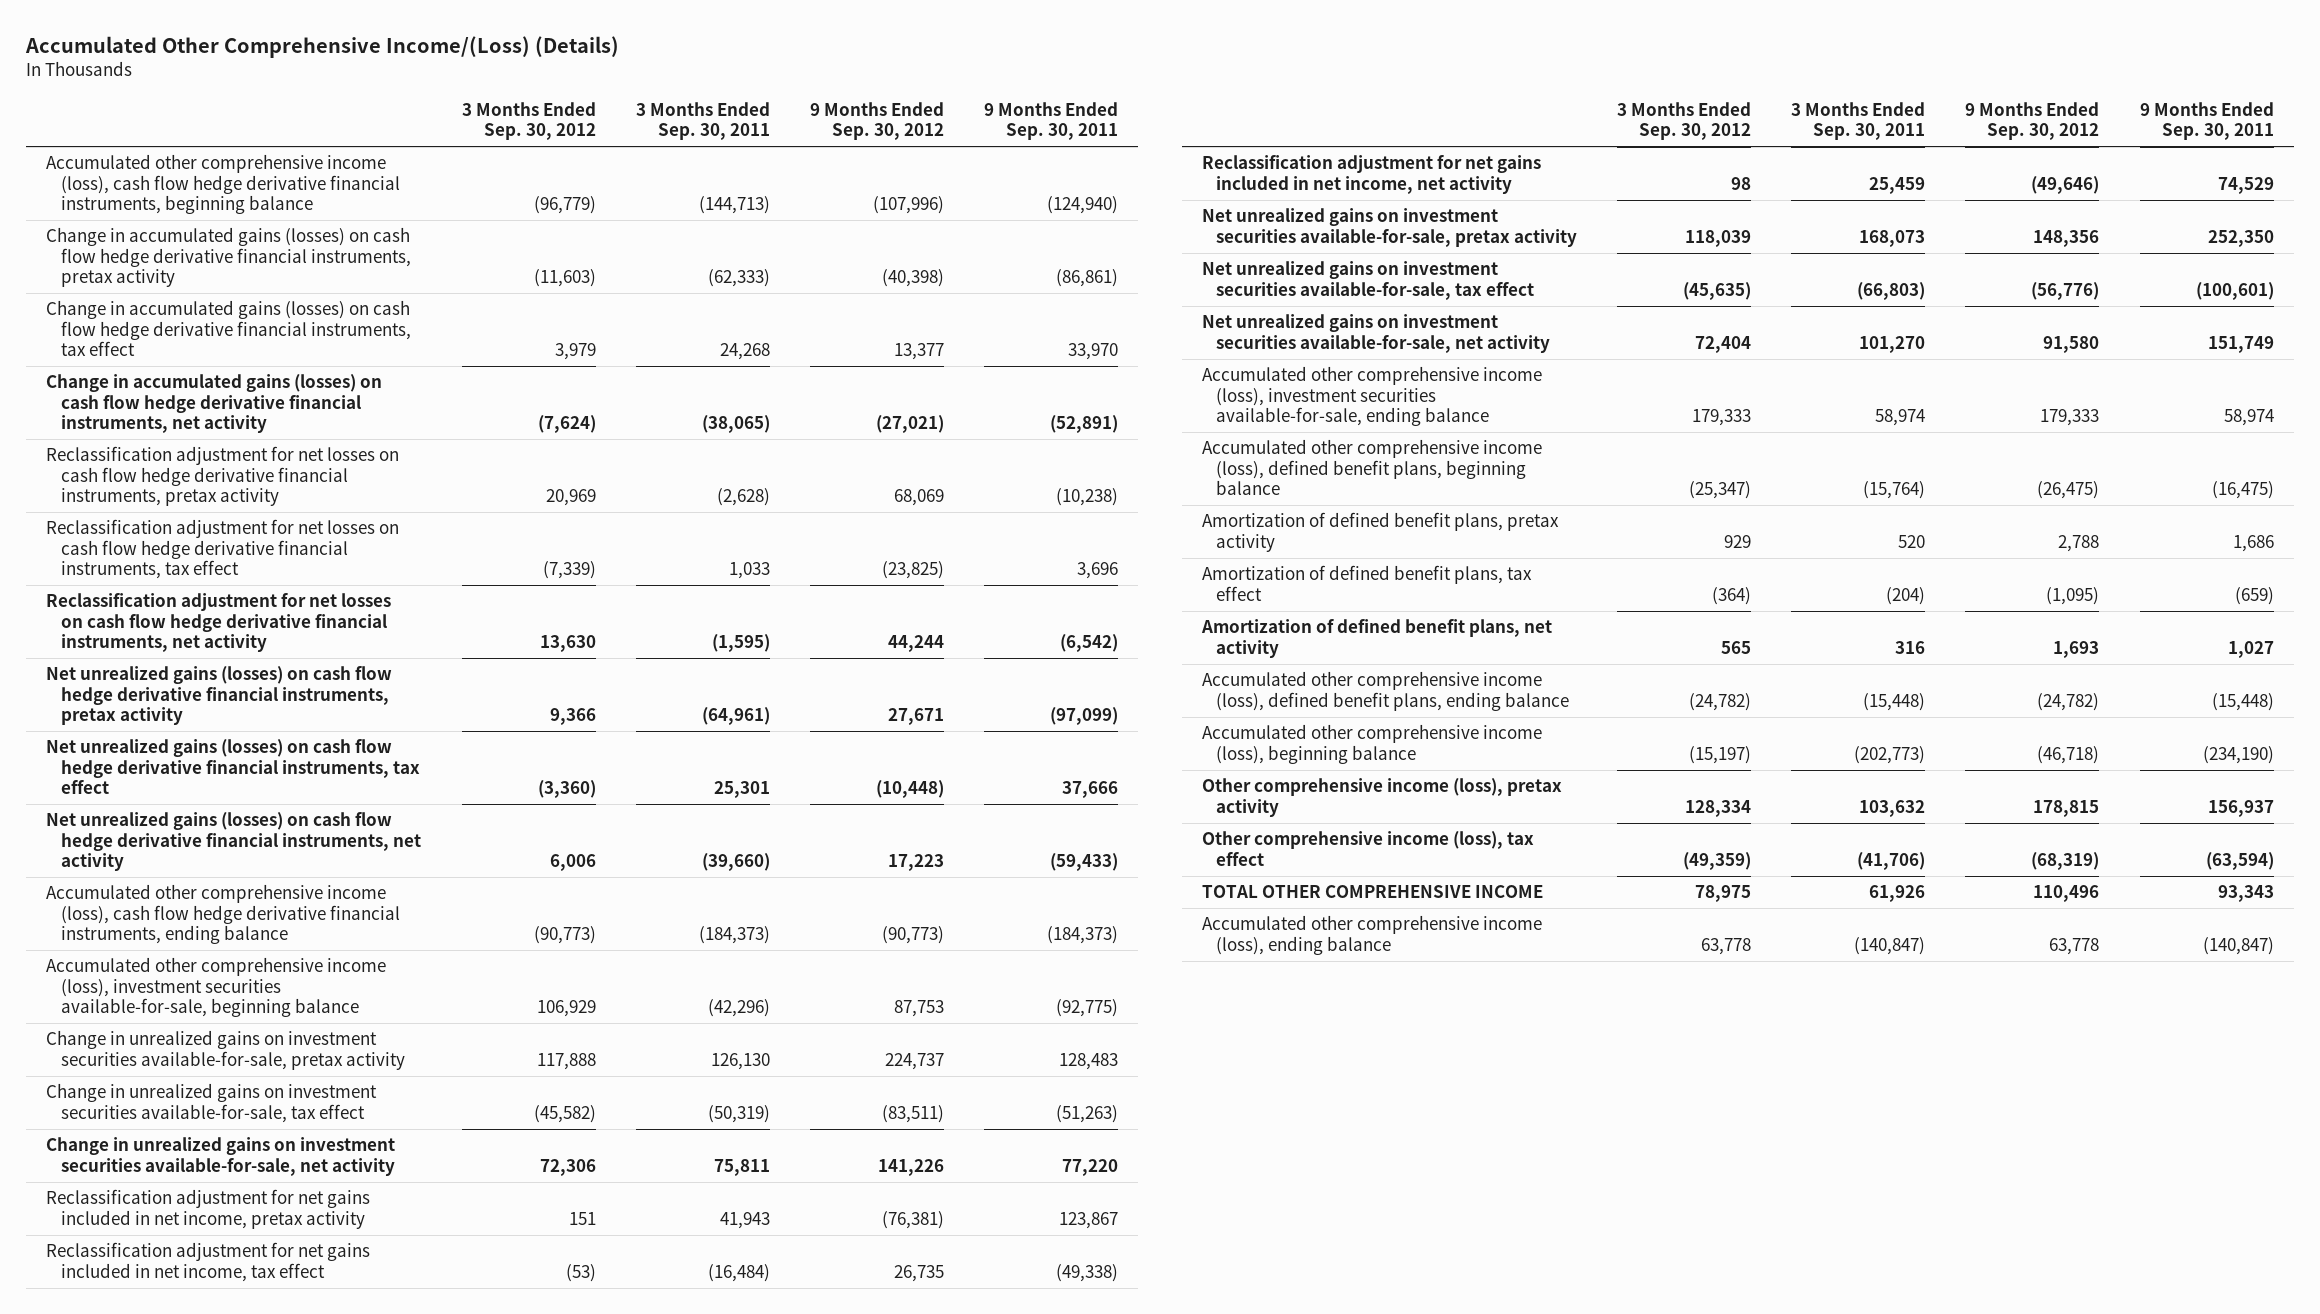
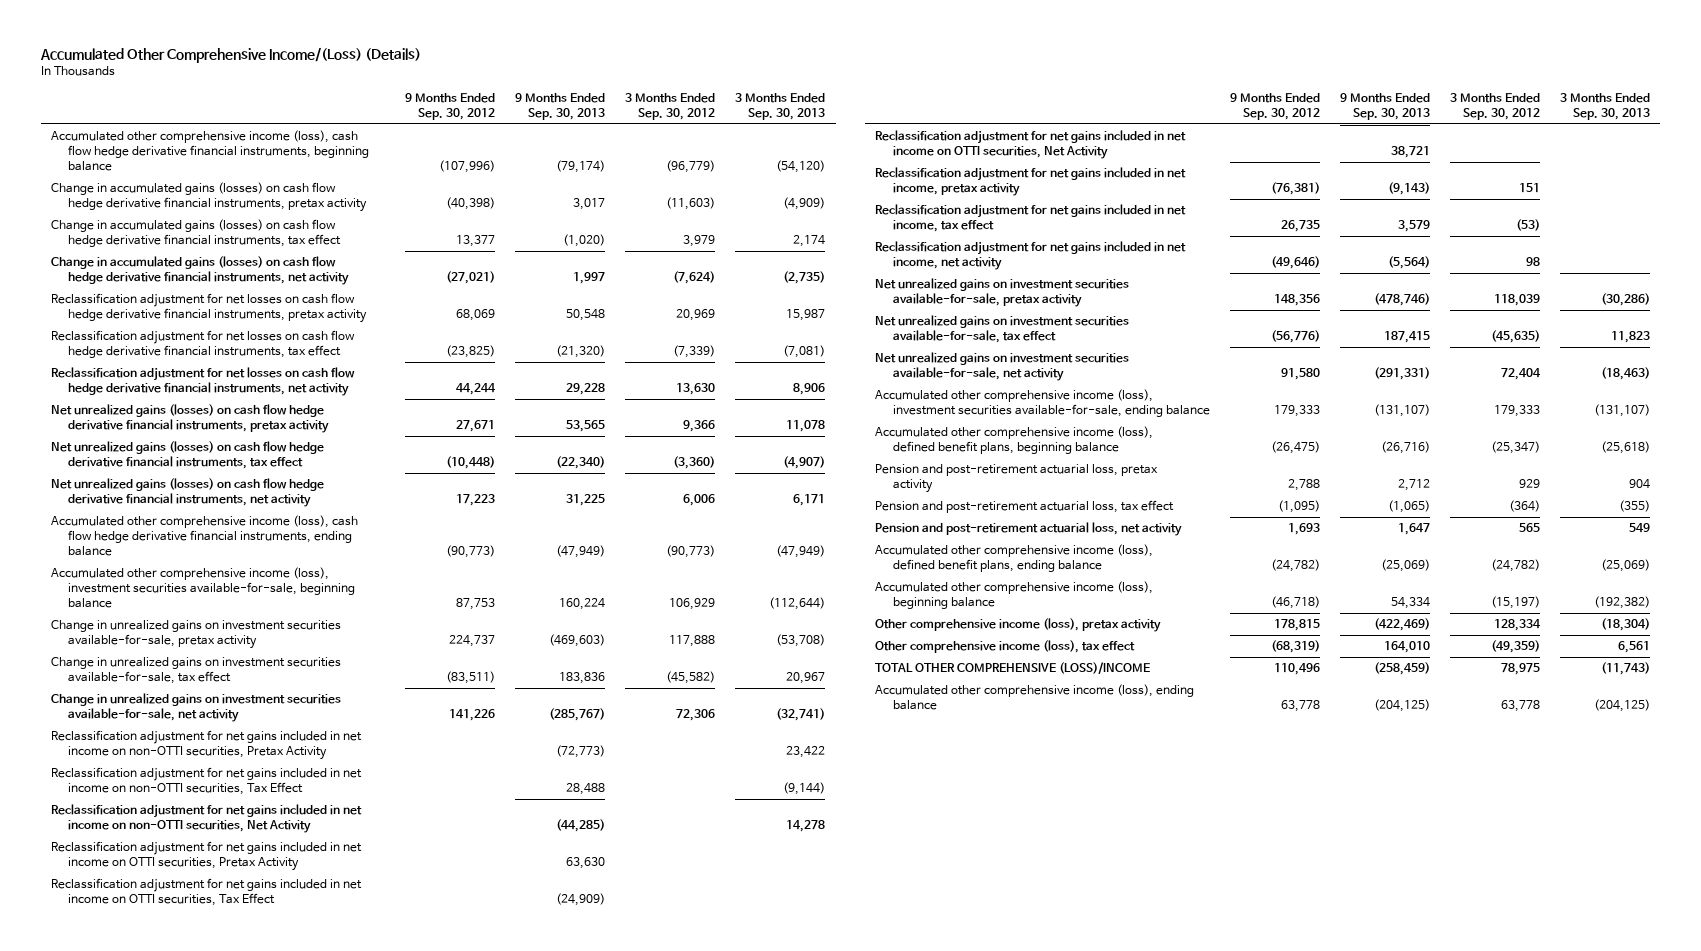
[635,102,770,141] 3 Months Ended Sep. 30, 2011 -> none
[984,102,1119,141] 9 Months Ended Sep. 30, 2011 -> none
none -> [515,93,606,120] 9 Months Ended Sep. 30, 2013
none -> [735,93,826,120] 3 Months Ended Sep. 30, 2013
none -> [50,730,362,761] Reclassification adjustment for net gains included in net income on non-OTTI securities, Pretax Activity
none -> [50,767,362,796] Reclassification adjustment for net gains included in net income on non-OTTI securities, Tax Effect
none -> [50,804,362,834] Reclassification adjustment for net gains included in net income on non-OTTI securities, Net Activity
none -> [50,841,362,872] Reclassification adjustment for net gains included in net income on OTTI securities, Pretax Activity
none -> [50,878,362,907] Reclassification adjustment for net gains included in net income on OTTI securities, Tax Effect
none -> [875,130,1187,160] Reclassification adjustment for net gains included in net income on OTTI securities, Net Activity
[1201,512,1559,552] Amortization of defined benefit plans, pretax activity -> [875,464,1159,494] Pension and post-retirement actuarial loss, pretax activity
[1201,565,1532,601] Amortization of defined benefit plans, tax effect -> [875,500,1175,514] Pension and post-retirement actuarial loss, tax effect
[1200,619,1552,658] Amortization of defined benefit plans, net activity -> [875,522,1183,537] Pension and post-retirement actuarial loss, net activity
[1201,885,1543,899] TOTAL OTHER COMPREHENSIVE INCOME -> [875,662,1151,675] TOTAL OTHER COMPREHENSIVE (LOSS)/INCOME

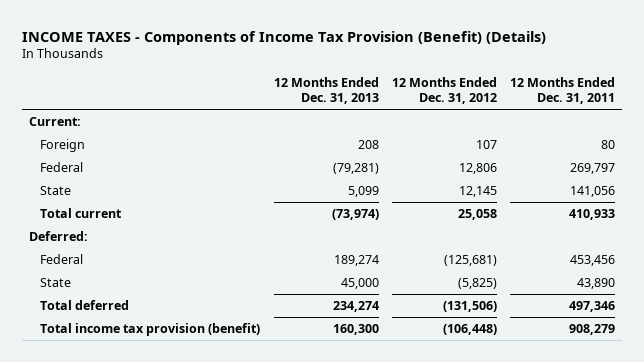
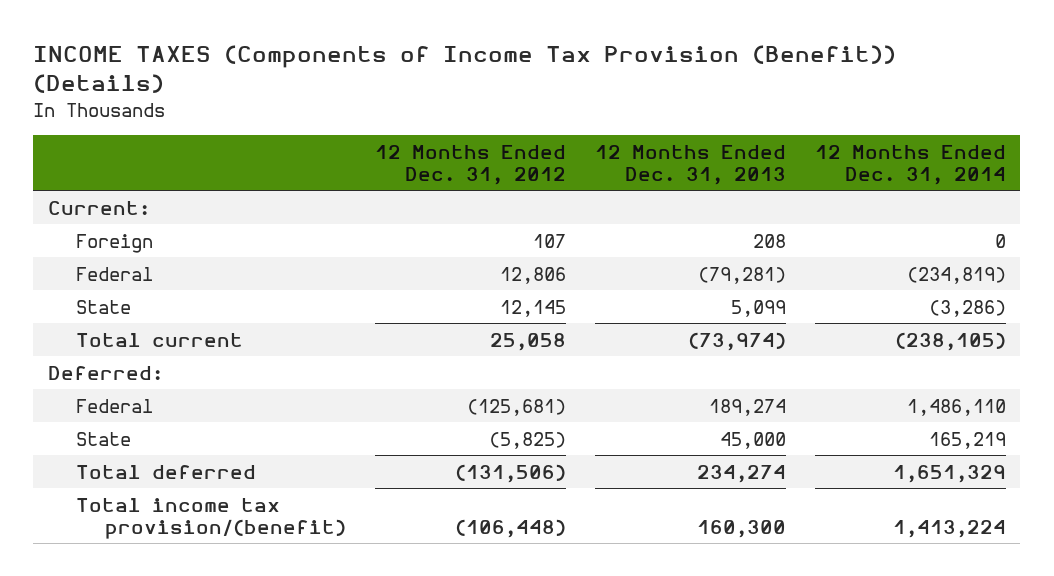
[22,30,547,45] INCOME TAXES - Components of Income Tax Provision (Benefit) (Details) -> [33,45,897,94] INCOME TAXES (Components of Income Tax Provision (Benefit)) (Details)
[510,76,616,105] 12 Months Ended Dec. 31, 2011 -> none
none -> [814,145,1006,185] 12 Months Ended Dec. 31, 2014
[40,323,261,337] Total income tax provision (benefit) -> [76,497,346,539] Total income tax provision/(benefit)

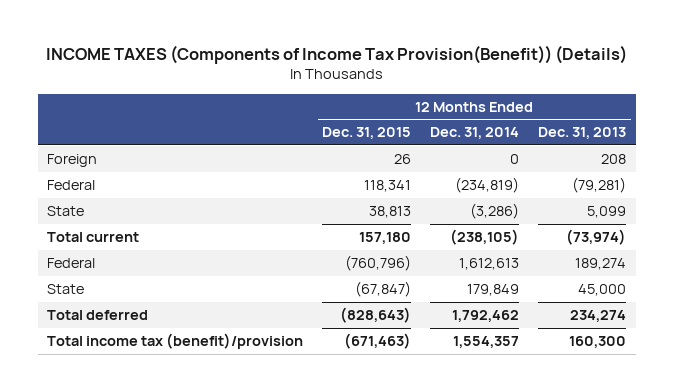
[33,45,897,94] INCOME TAXES (Components of Income Tax Provision (Benefit)) (Details) -> [45,45,627,65] INCOME TAXES (Components of Income Tax Provision(Benefit)) (Details)
[374,145,566,185] 12 Months Ended Dec. 31, 2012 -> none
none -> [322,127,412,140] Dec. 31, 2015
[47,200,150,215] Current: -> none
[47,365,163,380] Deferred: -> none
[906,398,1006,416] 1,486,110 -> [459,258,520,271] 1,612,613
[928,431,1006,449] 165,219 -> [467,284,520,297] 179,849
[892,464,1006,483] 1,651,329 -> [452,310,520,323] 1,792,462
[76,497,346,539] Total income tax provision/(benefit) -> [47,333,304,350] Total income tax (benefit)/provision
[892,519,1006,538] 1,413,224 -> [453,336,520,349] 1,554,357

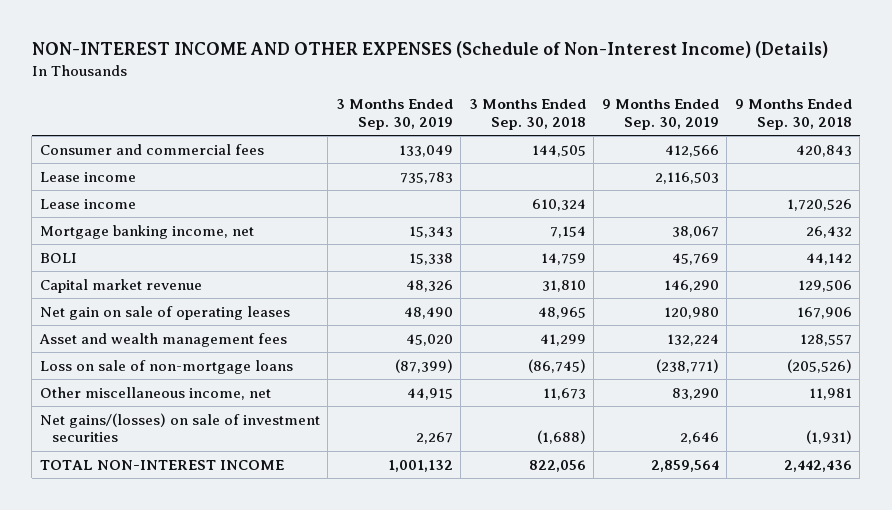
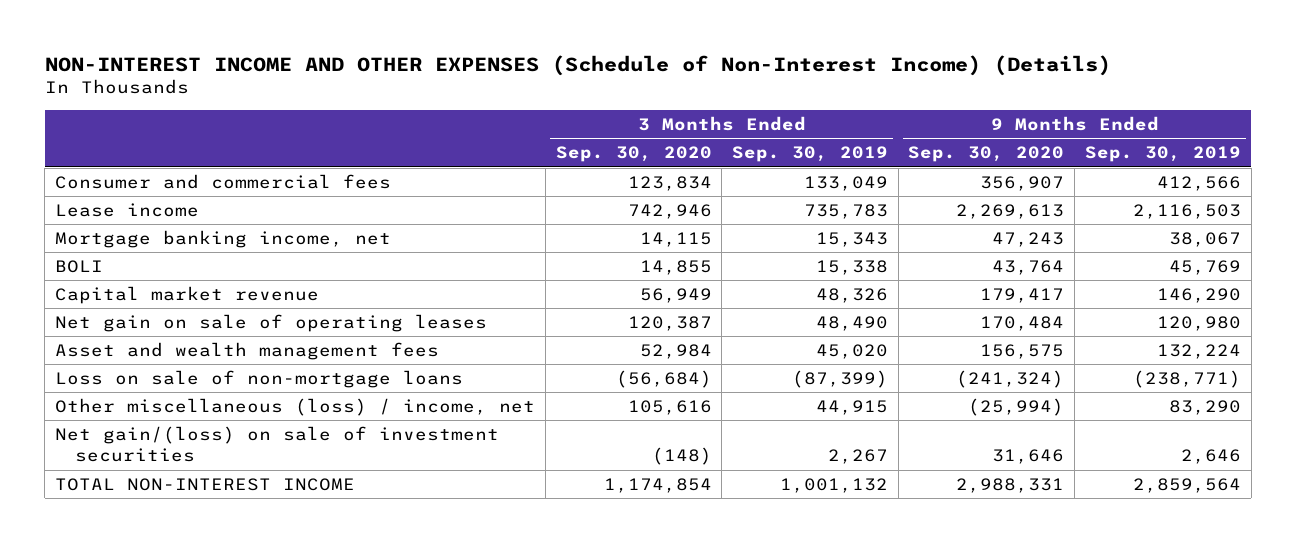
[468,99,586,131] 3 Months Ended Sep. 30, 2018 -> none
[734,99,852,131] 9 Months Ended Sep. 30, 2018 -> none
none -> [555,146,712,163] Sep. 30, 2020
none -> [908,146,1065,163] Sep. 30, 2020
[39,198,136,209] Lease income -> none
[39,386,271,400] Other miscellaneous income, net -> [55,398,536,417] Other miscellaneous (loss) / income, net
[39,412,320,443] Net gains/(losses) on sale of investment securities -> [55,426,500,463] Net gain/(loss) on sale of investment securities

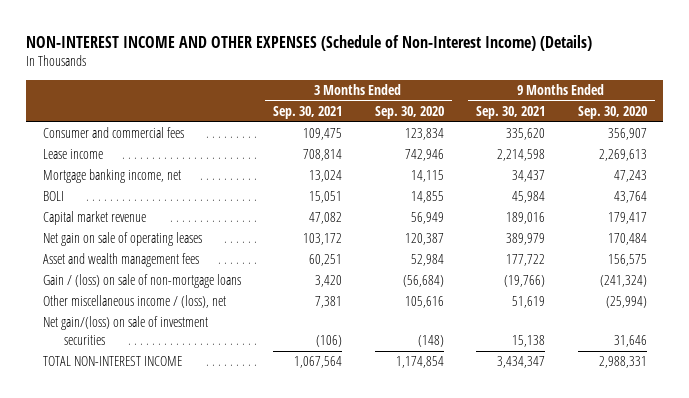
[732,146,889,163] Sep. 30, 2019 -> none
[1084,146,1241,163] Sep. 30, 2019 -> none
none -> [273,106,343,120] Sep. 30, 2021
none -> [476,106,546,120] Sep. 30, 2021
[55,370,464,389] Loss on sale of non-mortgage loans -> [42,274,241,289] Gain / (loss) on sale of non-mortgage loans
[55,398,536,417] Other miscellaneous (loss) / income, net -> [42,295,226,309] Other miscellaneous income / (loss), net

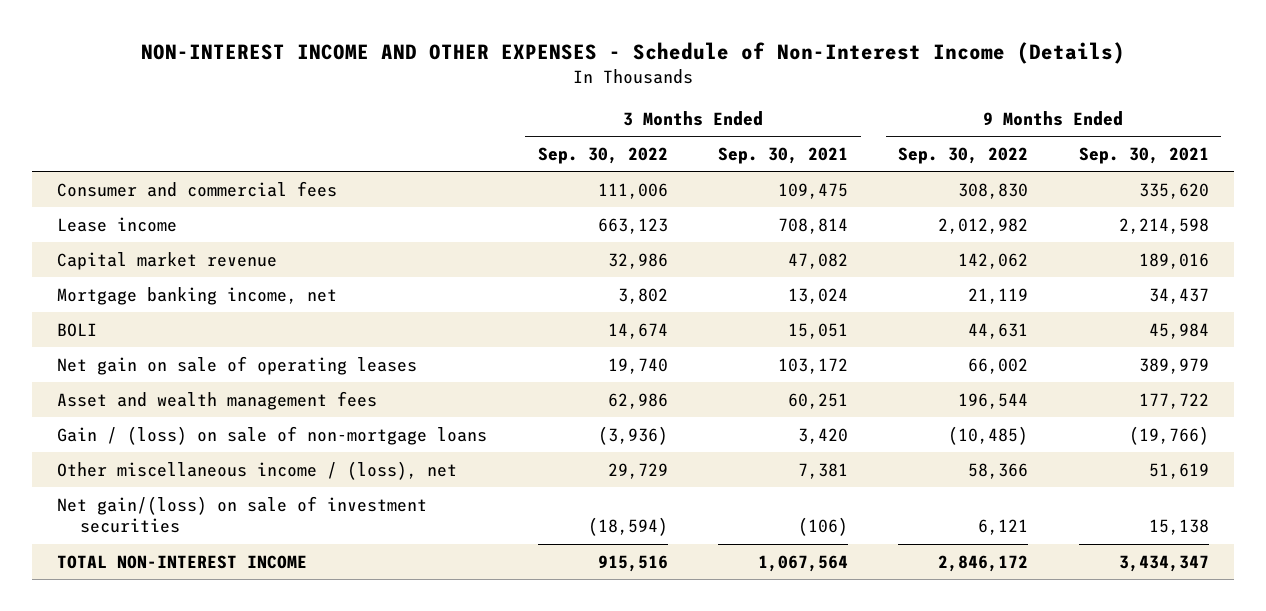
[26,34,593,51] NON-INTEREST INCOME AND OTHER EXPENSES (Schedule of Non-Interest Income) (Details) -> [140,42,1125,65] NON-INTEREST INCOME AND OTHER EXPENSES - Schedule of Non-Interest Income (Details)
[374,106,444,120] Sep. 30, 2020 -> none
[577,106,647,120] Sep. 30, 2020 -> none
none -> [537,146,668,164] Sep. 30, 2022
none -> [898,146,1029,164] Sep. 30, 2022
[42,211,146,226] Capital market revenue -> [57,251,278,270] Capital market revenue

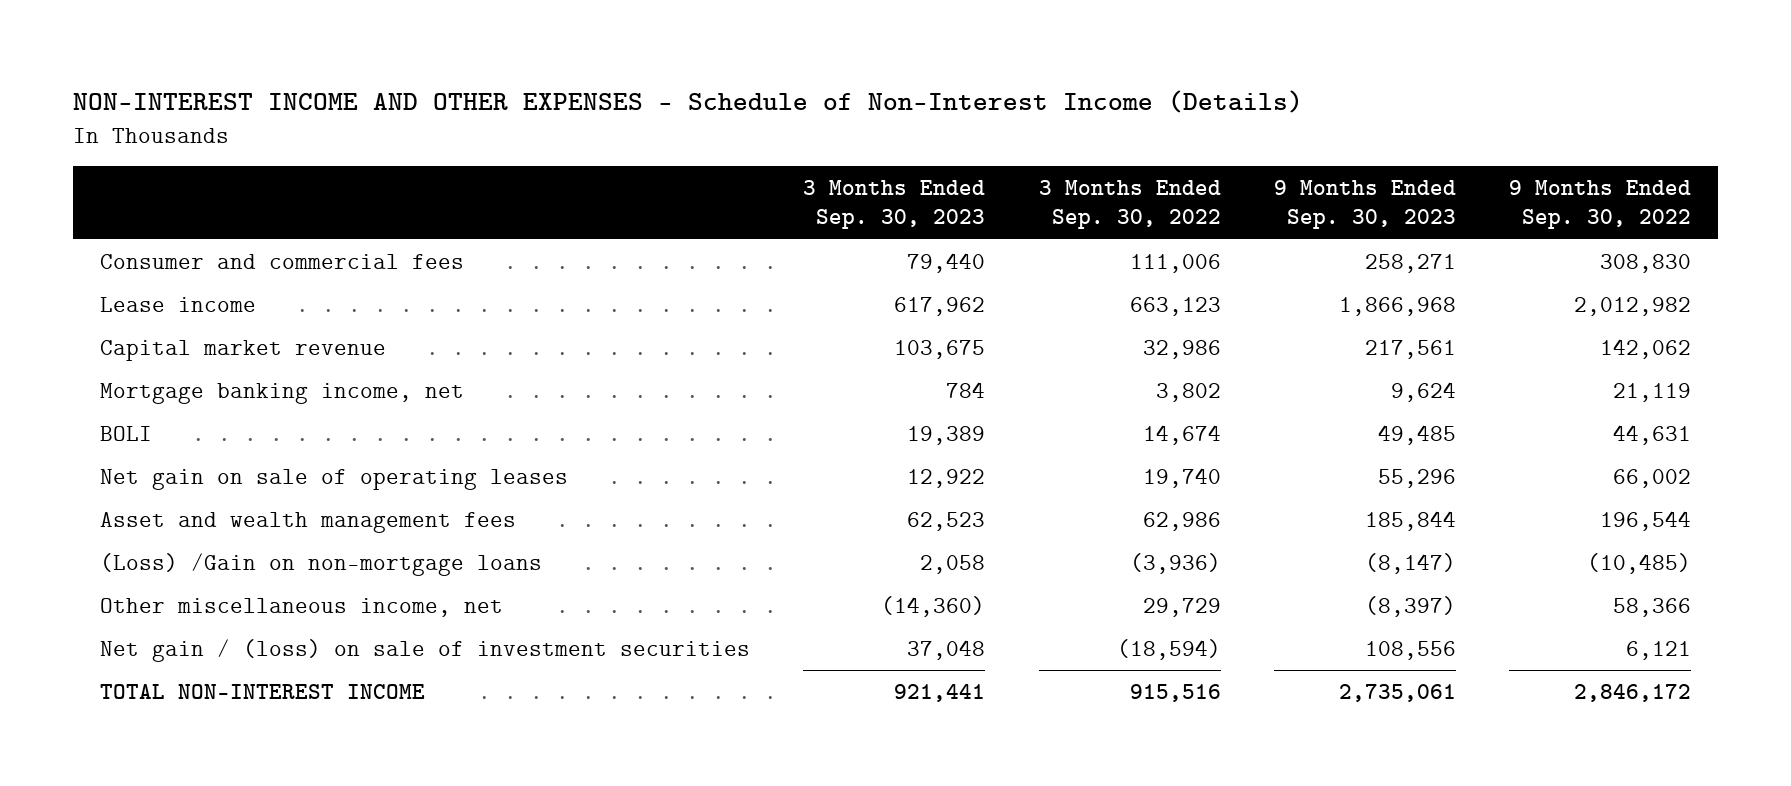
[717,146,848,164] Sep. 30, 2021 -> none
[1078,146,1209,164] Sep. 30, 2021 -> none
none -> [803,180,986,230] 3 Months Ended Sep. 30, 2023
none -> [1273,180,1456,230] 9 Months Ended Sep. 30, 2023
[57,425,488,445] Gain / (loss) on sale of non-mortgage loans -> [100,552,543,576] (Loss) /Gain on non-mortgage loans
[57,460,458,480] Other miscellaneous income / (loss), net -> [100,597,504,617] Other miscellaneous income, net
[57,495,428,534] Net gain/(loss) on sale of investment securities -> [100,638,751,662] Net gain / (loss) on sale of investment securities

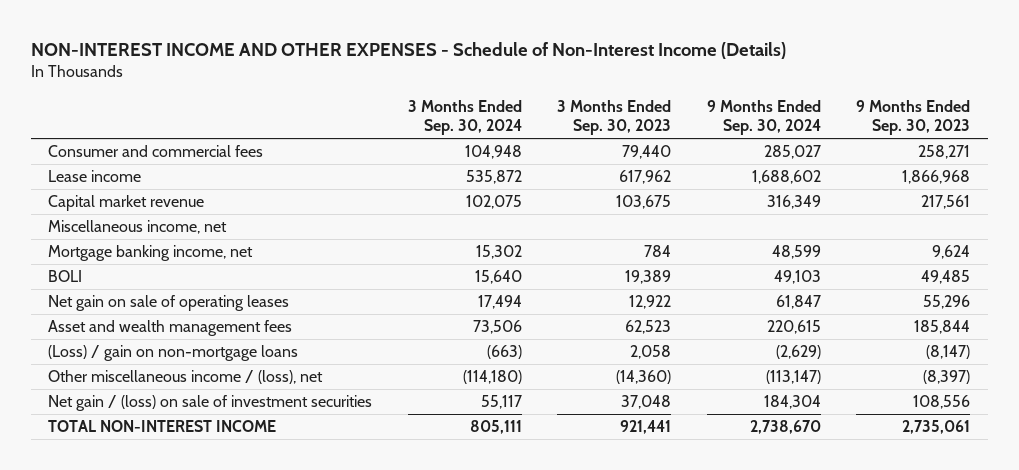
[1038,180,1221,230] 3 Months Ended Sep. 30, 2022 -> none
[1509,180,1692,230] 9 Months Ended Sep. 30, 2022 -> none
none -> [407,99,522,136] 3 Months Ended Sep. 30, 2024
none -> [706,99,821,136] 9 Months Ended Sep. 30, 2024
none -> [48,220,228,235] Miscellaneous income, net
[100,552,543,576] (Loss) /Gain on non-mortgage loans -> [48,345,299,362] (Loss) / gain on non-mortgage loans
[100,597,504,617] Other miscellaneous income, net -> [48,370,324,385] Other miscellaneous income / (loss), net

